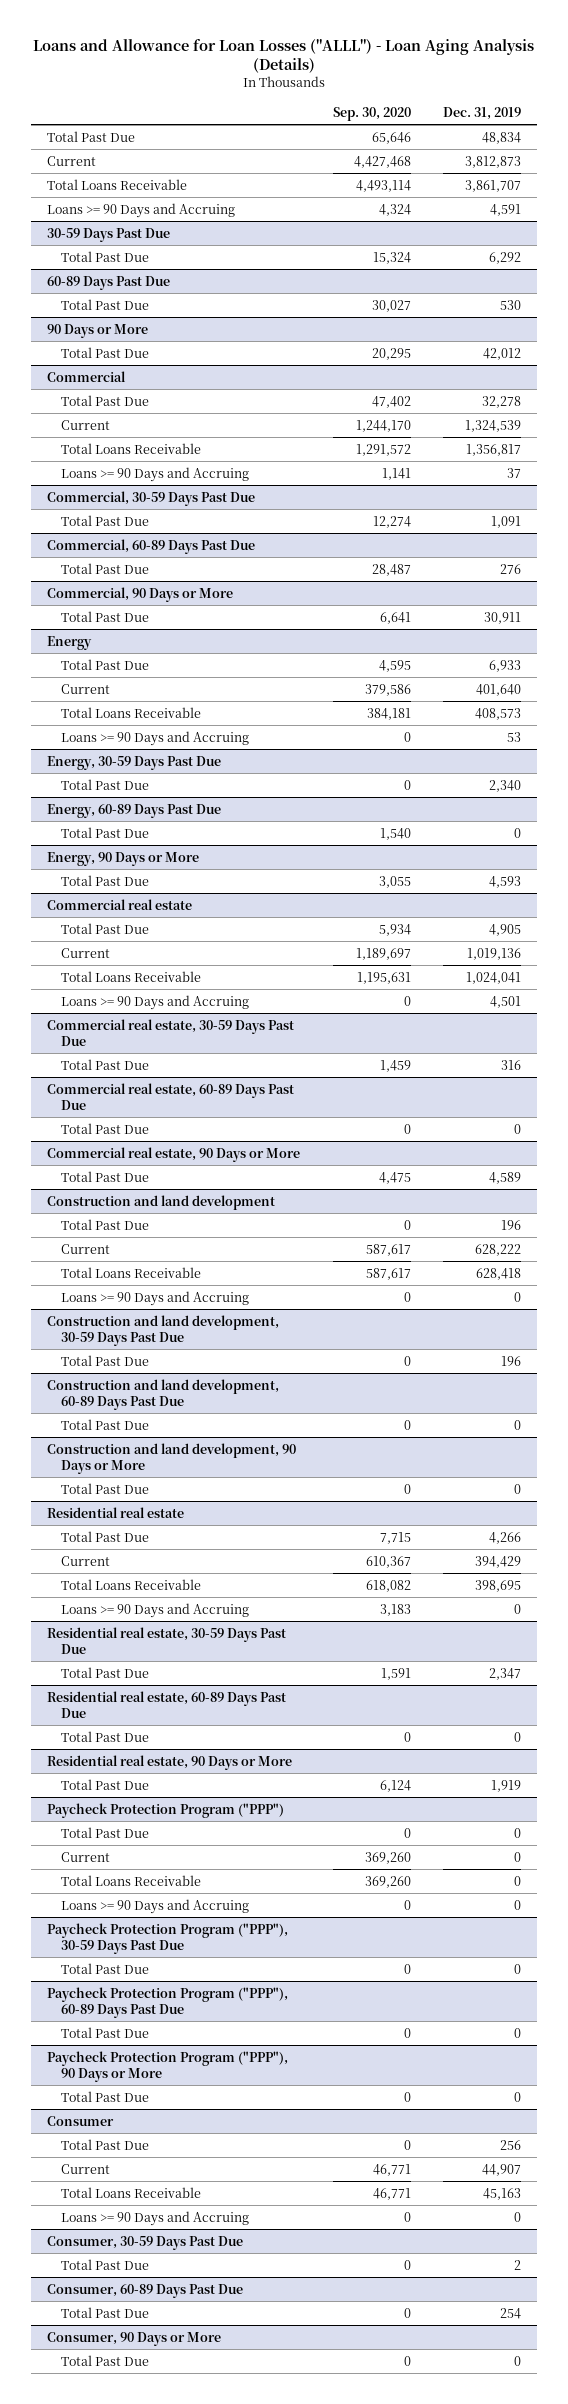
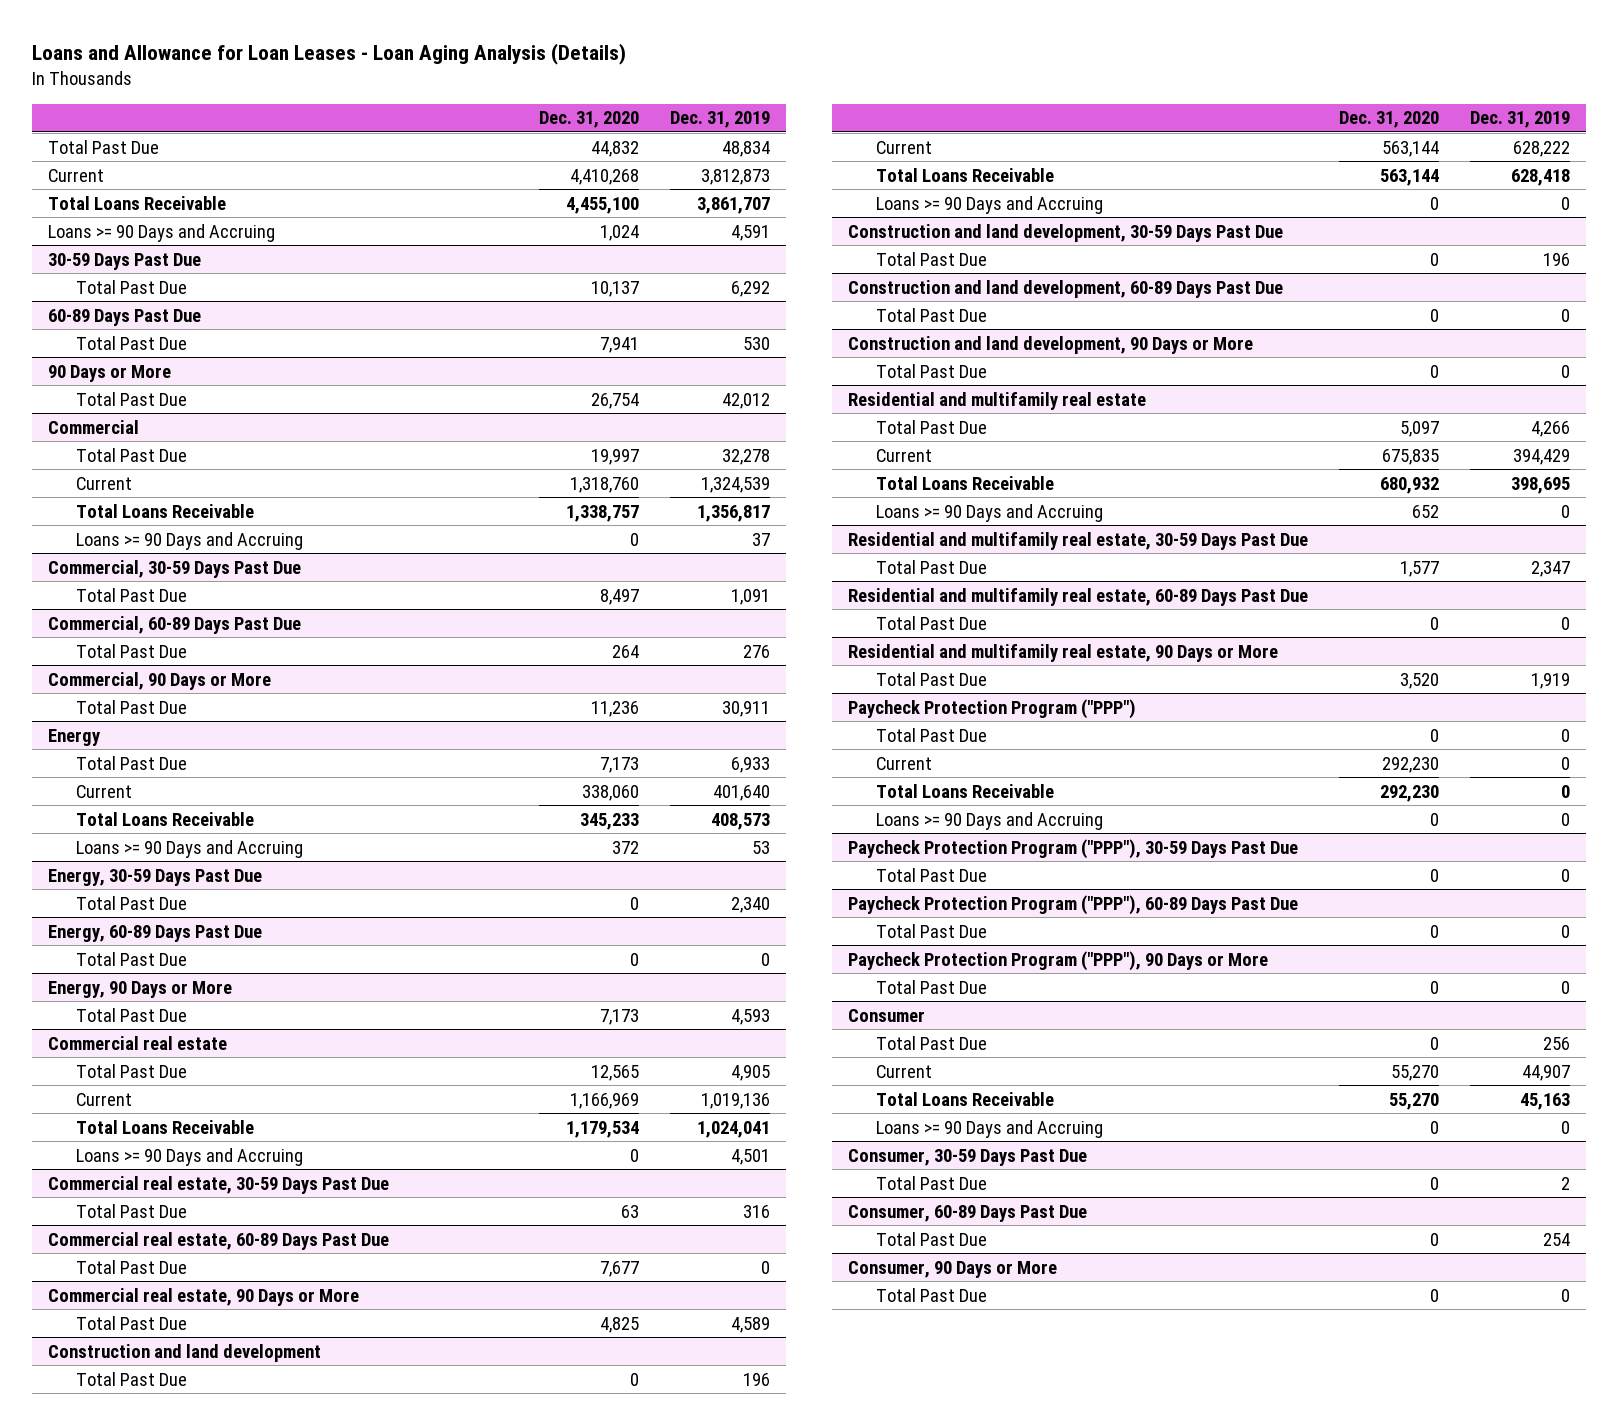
[33,38,535,74] Loans and Allowance for Loan Losses ("ALLL") - Loan Aging Analysis (Details) -> [31,43,626,66] Loans and Allowance for Loan Leases - Loan Aging Analysis (Details)
[332,106,411,121] Sep. 30, 2020 -> none
none -> [539,111,640,129] Dec. 31, 2020
[47,1506,185,1518] Residential real estate -> [847,391,1146,410] Residential and multifamily real estate
[47,1626,287,1654] Residential real estate, 30-59 Days Past Due -> [847,531,1308,550] Residential and multifamily real estate, 30-59 Days Past Due
[47,1690,287,1718] Residential real estate, 60-89 Days Past Due -> [847,587,1308,606] Residential and multifamily real estate, 60-89 Days Past Due
[47,1754,293,1770] Residential real estate, 90 Days or More -> [847,643,1278,662] Residential and multifamily real estate, 90 Days or More

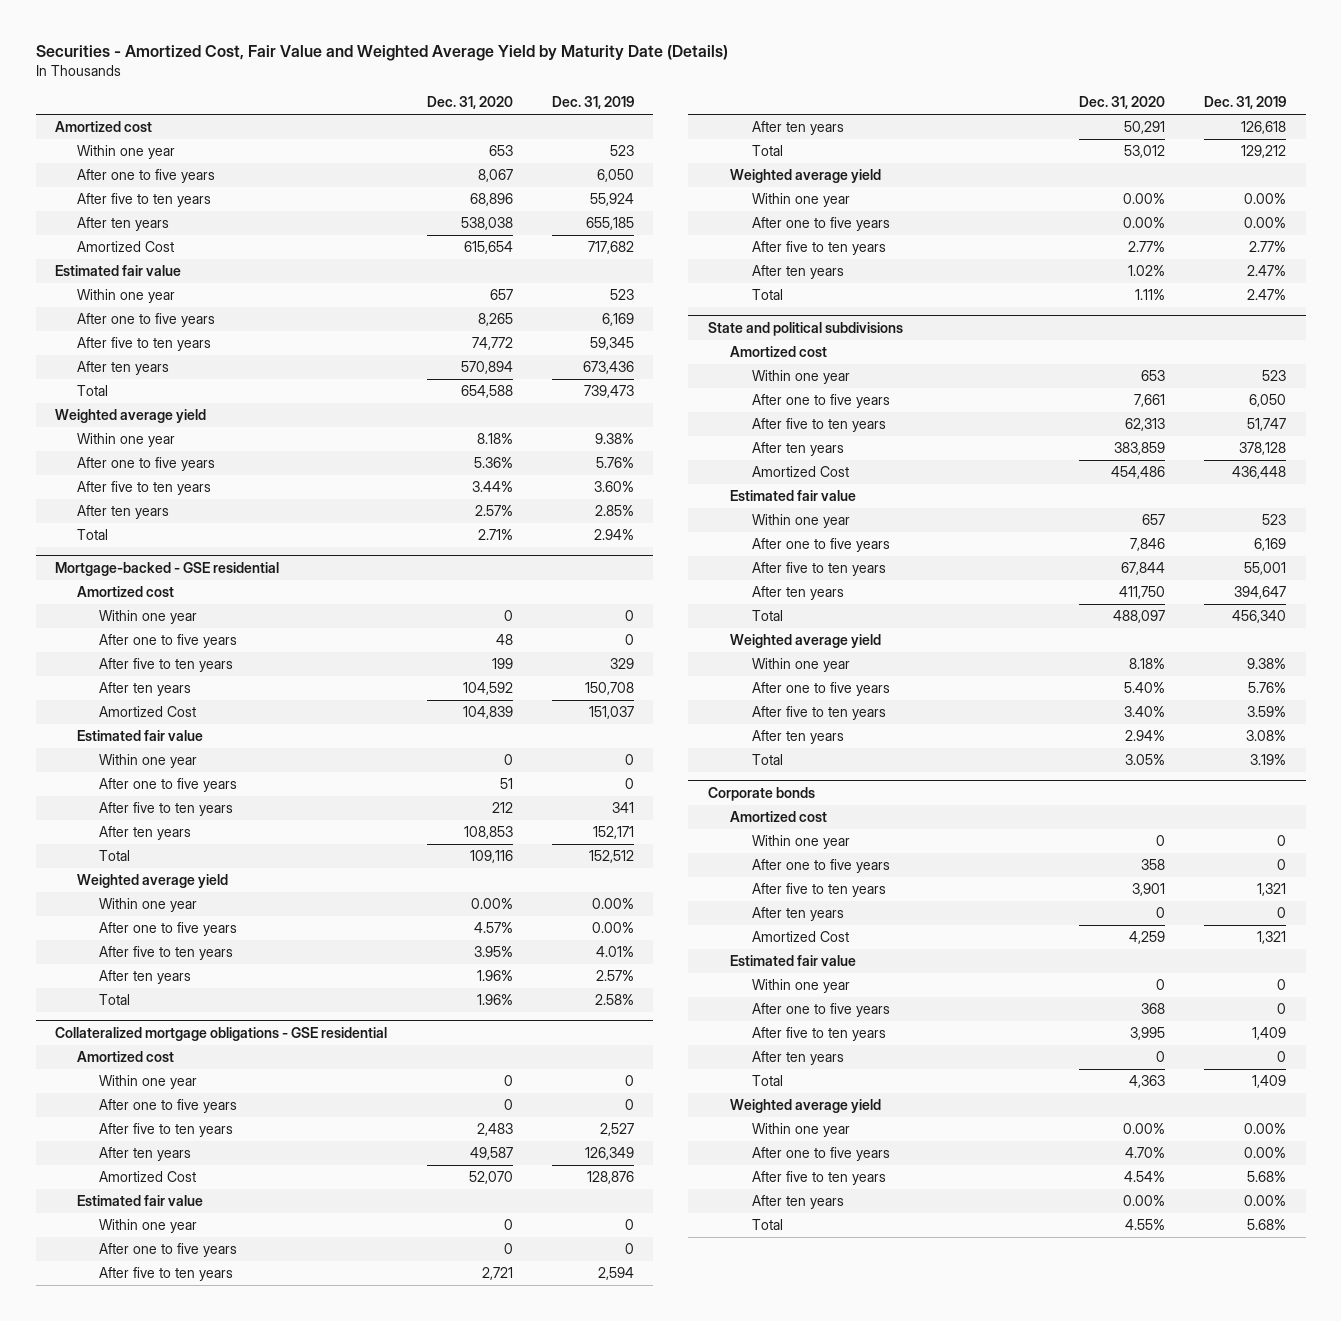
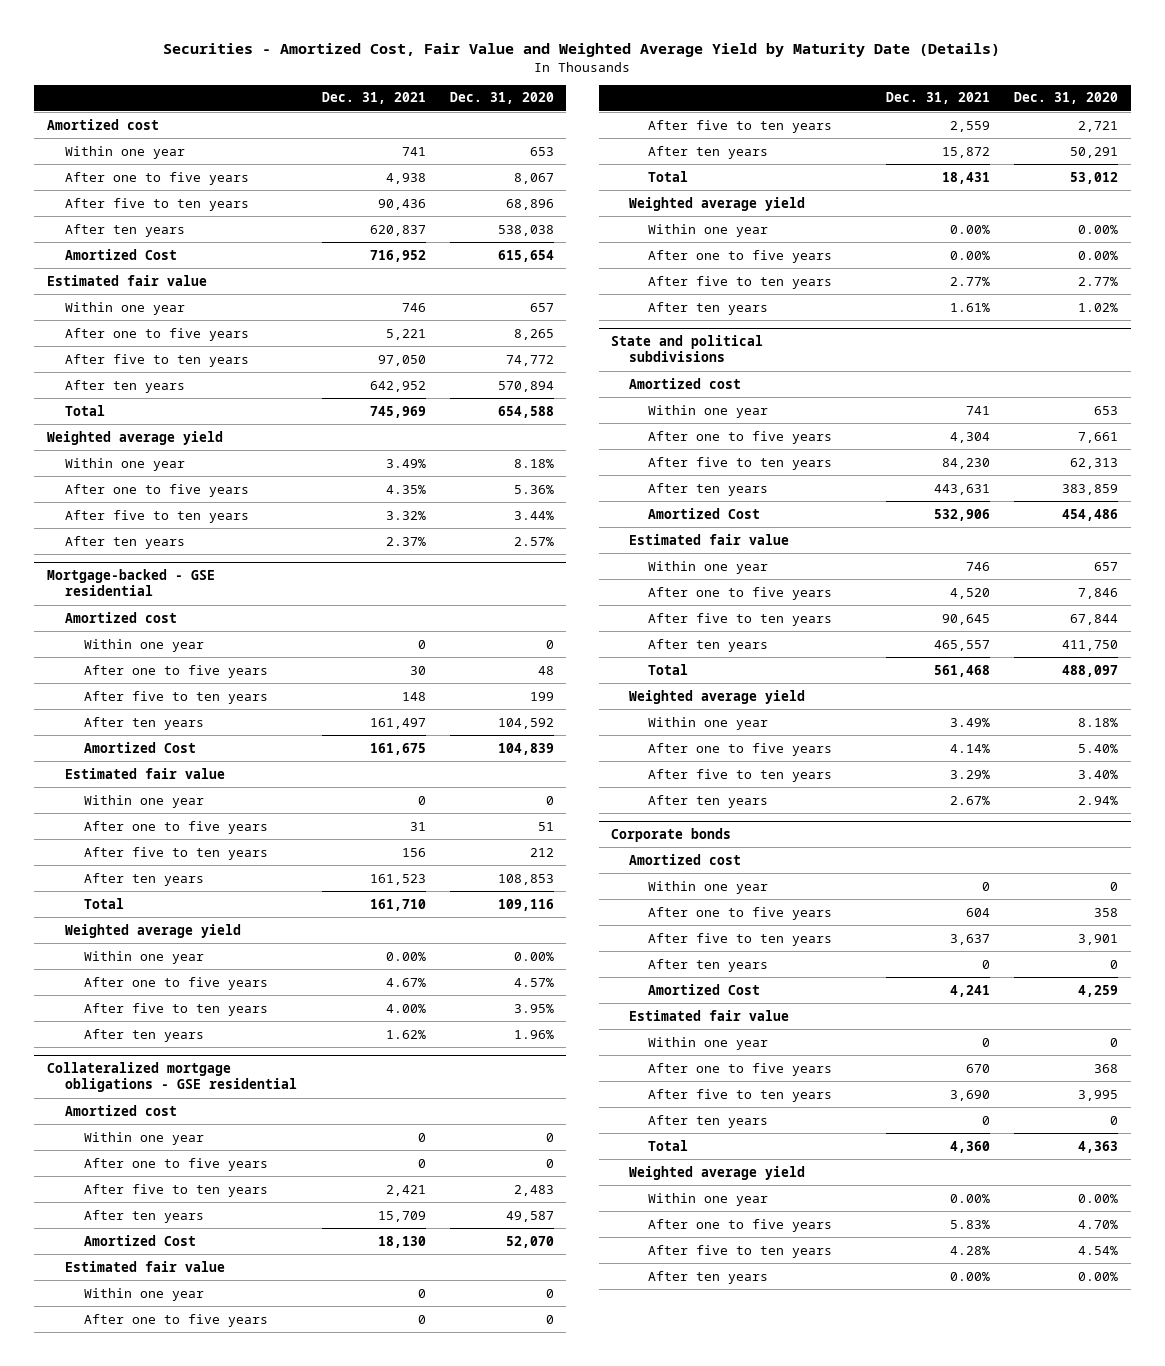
[551,96,634,110] Dec. 31, 2019 -> none
none -> [321,92,426,105] Dec. 31, 2021
[77,529,109,541] Total -> none
[99,994,131,1006] Total -> none
[751,289,783,301] Total -> none
[751,754,783,766] Total -> none
[751,1219,783,1231] Total -> none

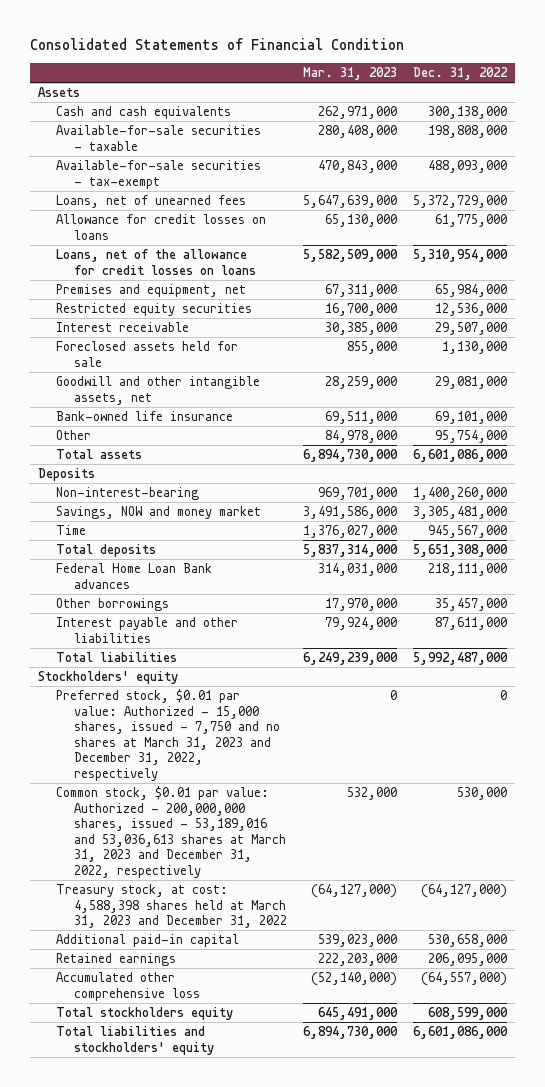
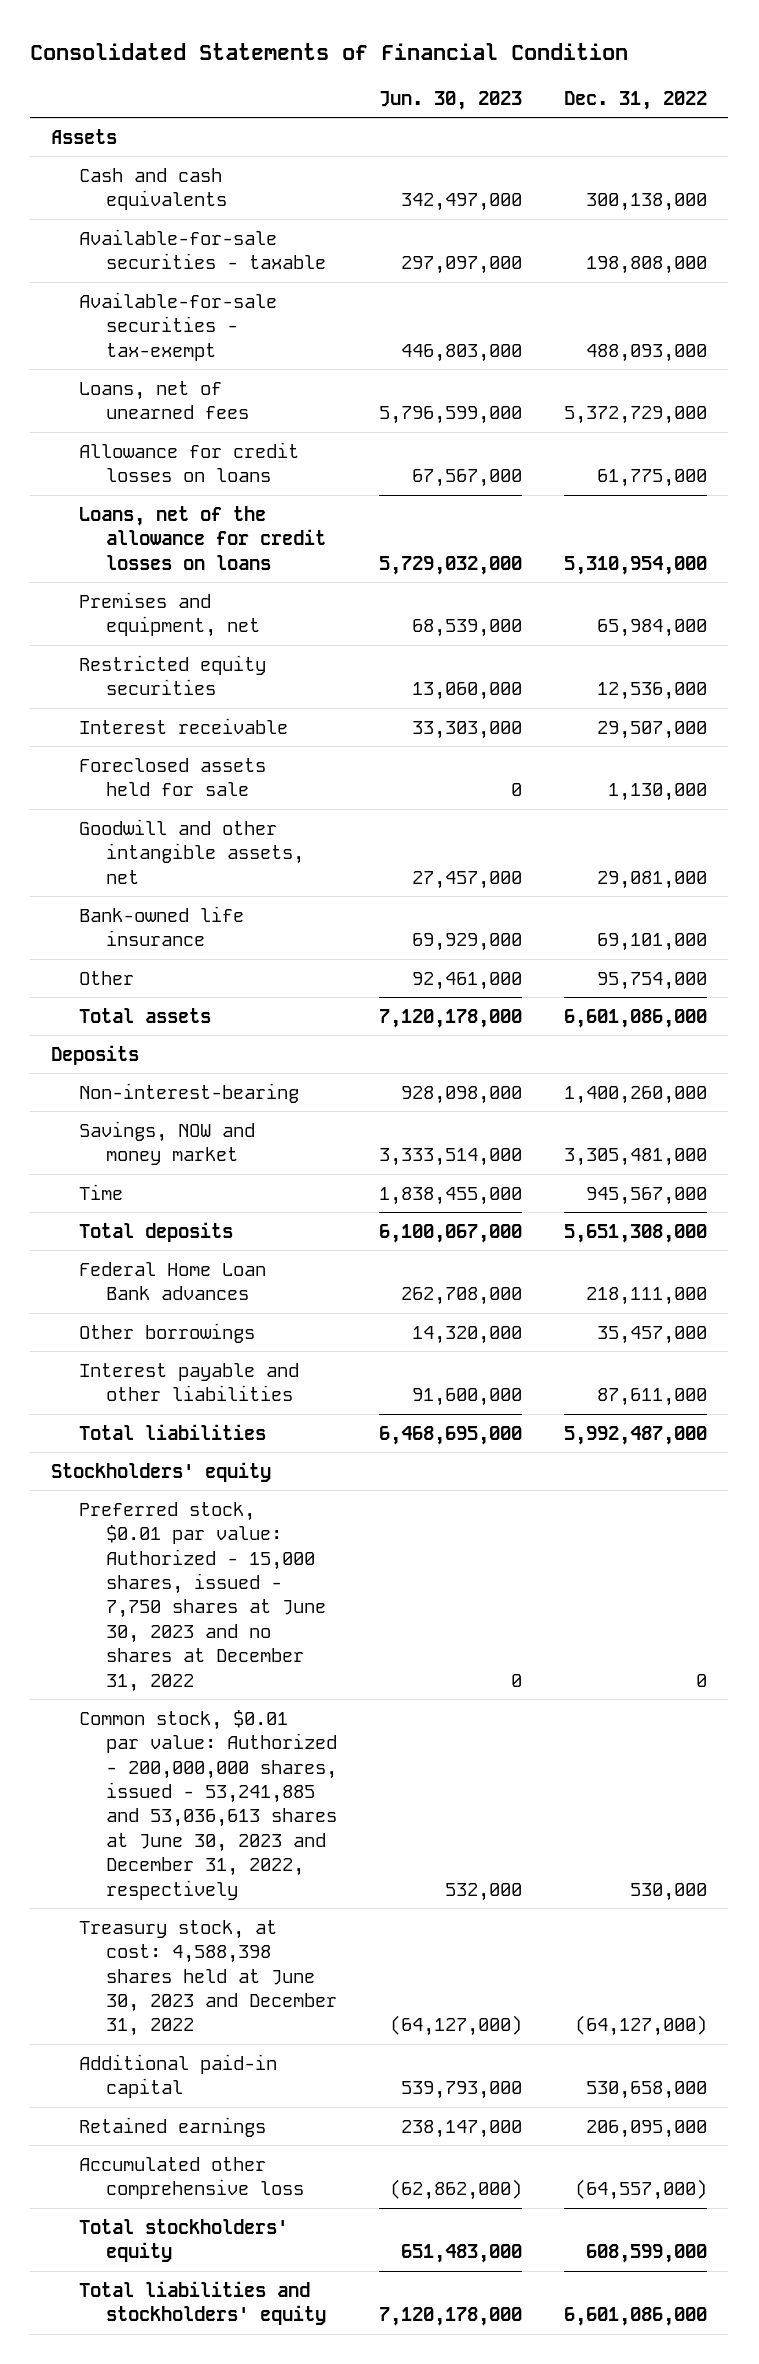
[303,67,398,81] Mar. 31, 2023 -> none
none -> [379,90,523,110] Jun. 30, 2023
[56,689,281,782] Preferred stock, $0.01 par value: Authorized - 15,000 shares, issued - 7,750 and no shares at March 31, 2023 and December 31, 2022, respectively -> [78,1501,327,1692] Preferred stock, $0.01 par value: Authorized - 15,000 shares, issued - 7,750 shares at June 30, 2023 and no shares at December 31, 2022
[56,786,287,879] Common stock, $0.01 par value: Authorized - 200,000,000 shares, issued - 53,189,016 and 53,036,613 shares at March 31, 2023 and December 31, 2022, respectively -> [78,1709,338,1900] Common stock, $0.01 par value: Authorized - 200,000,000 shares, issued - 53,241,885 and 53,036,613 shares at June 30, 2023 and December 31, 2022, respectively
[56,884,288,929] Treasury stock, at cost: 4,588,398 shares held at March 31, 2023 and December 31, 2022 -> [78,1919,338,2037] Treasury stock, at cost: 4,588,398 shares held at June 30, 2023 and December 31, 2022
[56,1007,234,1021] Total stockholders equity -> [78,2218,288,2263] Total stockholders' equity

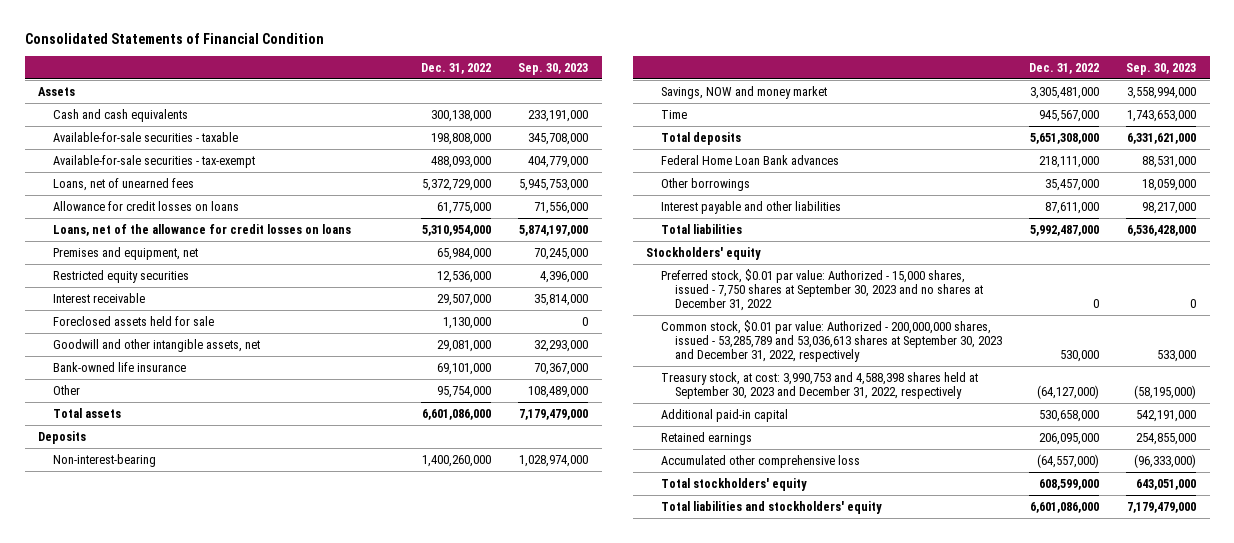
[379,90,523,110] Jun. 30, 2023 -> none
none -> [518,62,589,75] Sep. 30, 2023
[78,1501,327,1692] Preferred stock, $0.01 par value: Authorized - 15,000 shares, issued - 7,750 shares at June 30, 2023 and no shares at December 31, 2022 -> [660,268,983,312] Preferred stock, $0.01 par value: Authorized - 15,000 shares, issued - 7,750 shares at September 30, 2023 and no shares at December 31, 2022
[78,1709,338,1900] Common stock, $0.01 par value: Authorized - 200,000,000 shares, issued - 53,241,885 and 53,036,613 shares at June 30, 2023 and December 31, 2022, respectively -> [660,319,1002,363] Common stock, $0.01 par value: Authorized - 200,000,000 shares, issued - 53,285,789 and 53,036,613 shares at September 30, 2023 and December 31, 2022, respectively
[78,1919,338,2037] Treasury stock, at cost: 4,588,398 shares held at June 30, 2023 and December 31, 2022 -> [660,371,978,399] Treasury stock, at cost: 3,990,753 and 4,588,398 shares held at September 30, 2023 and December 31, 2022, respectively

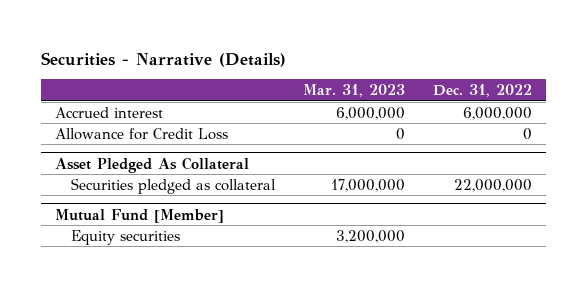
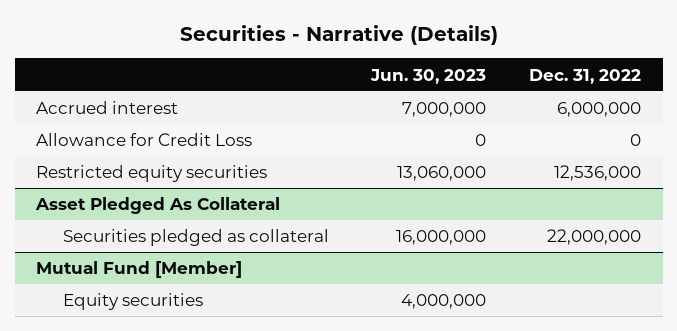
[302,84,405,98] Mar. 31, 2023 -> none
none -> [370,68,487,84] Jun. 30, 2023
none -> [35,165,267,183] Restricted equity securities

